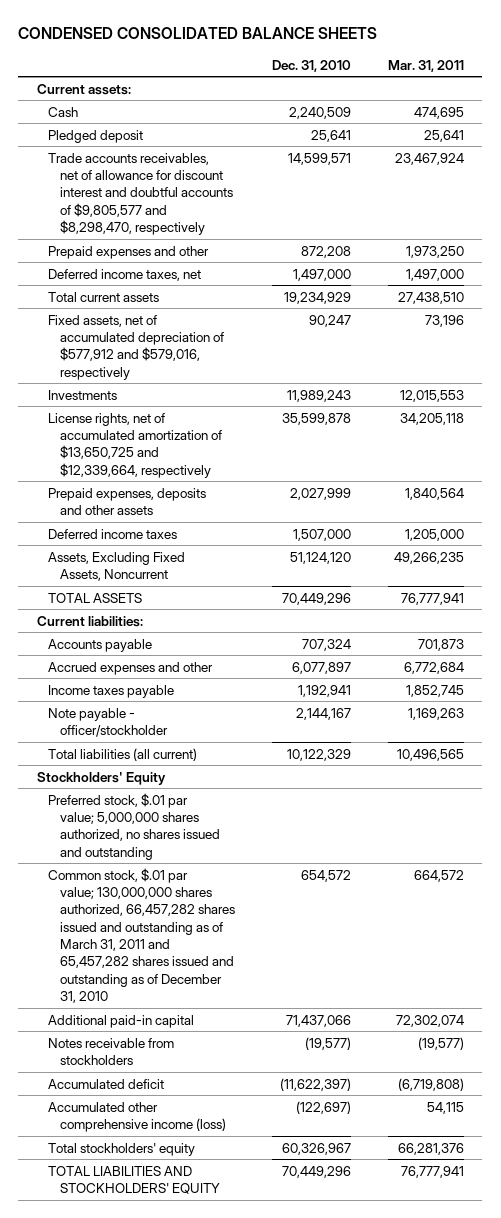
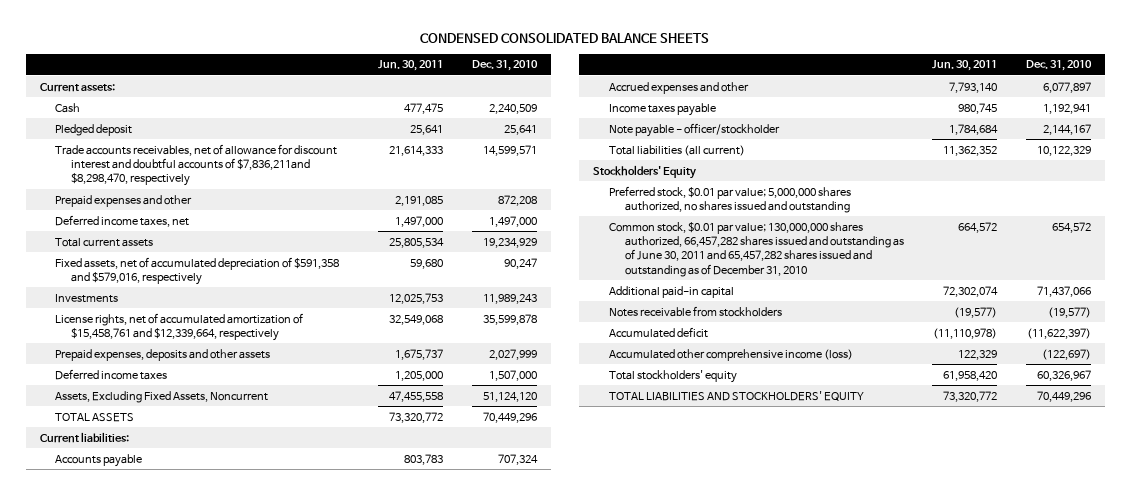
[387,59,464,72] Mar. 31, 2011 -> none
none -> [378,60,444,72] Jun. 30, 2011
[48,152,233,236] Trade accounts receivables, net of allowance for discount interest and doubtful accounts of $9,805,577 and $8,298,470, respectively -> [55,143,338,187] Trade accounts receivables, net of allowance for discount interest and doubtful accounts of $7,836,211and $8,298,470, respectively
[48,314,224,380] Fixed assets, net of accumulated depreciation of $577,912 and $579,016, respectively -> [55,256,340,285] Fixed assets, net of accumulated depreciation of $591,358 and $579,016, respectively
[48,412,222,478] License rights, net of accumulated amortization of $13,650,725 and $12,339,664, respectively -> [55,312,304,341] License rights, net of accumulated amortization of $15,458,761 and $12,339,664, respectively
[48,792,220,860] Preferred stock, $.01 par value; 5,000,000 shares authorized, no shares issued and outstanding -> [609,185,852,213] Preferred stock, $0.01 par value; 5,000,000 shares authorized, no shares issued and outstanding
[48,867,235,1004] Common stock, $.01 par value; 130,000,000 shares authorized, 66,457,282 shares issued and outstanding as of March 31, 2011 and 65,457,282 shares issued and outstanding as of December 31, 2010 -> [609,221,904,277] Common stock, $0.01 par value; 130,000,000 shares authorized, 66,457,282 shares issued and outstanding as of June 30, 2011 and 65,457,282 shares issued and outstanding as of December 31, 2010

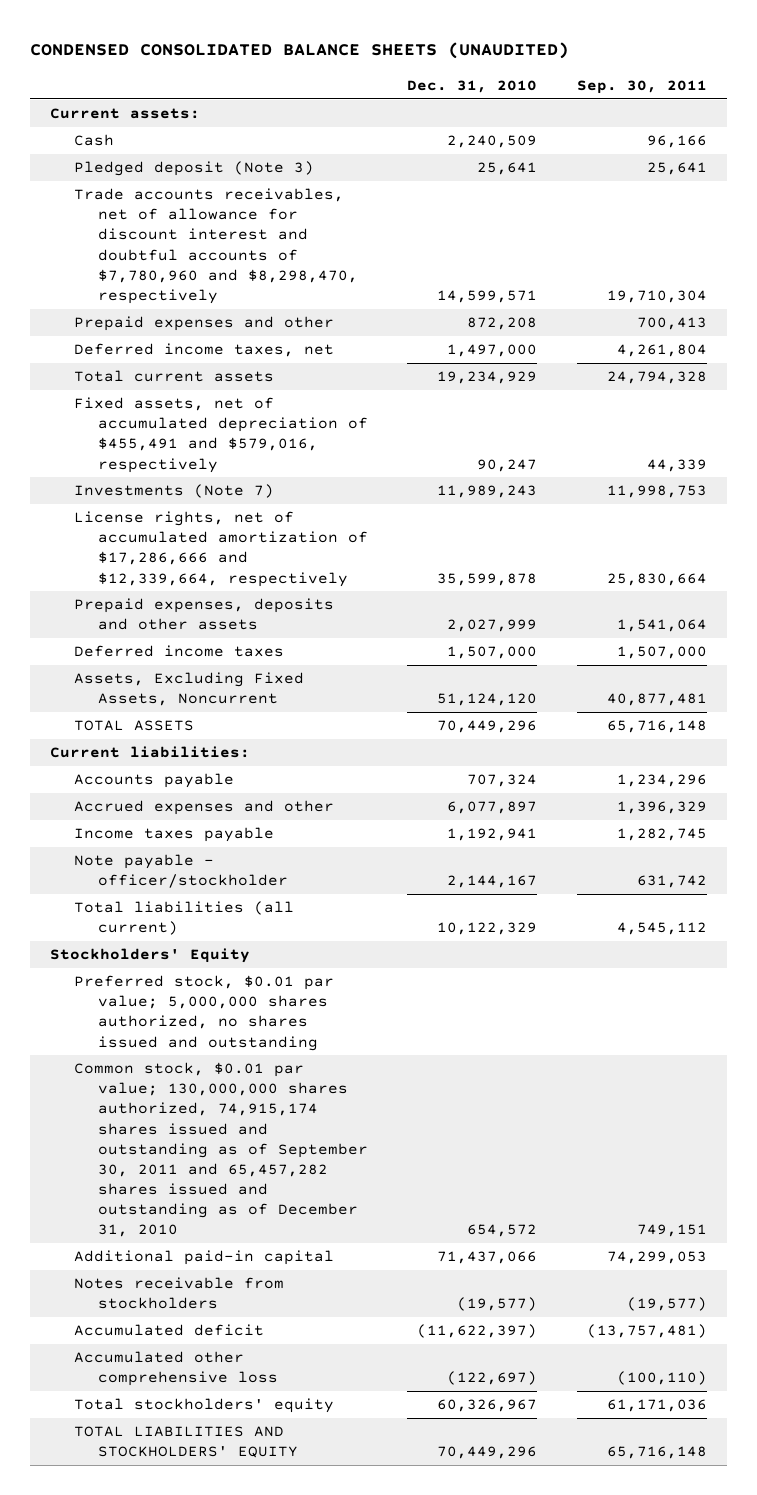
[420,32,710,43] CONDENSED CONSOLIDATED BALANCE SHEETS -> [30,42,570,60] CONDENSED CONSOLIDATED BALANCE SHEETS (UNAUDITED)
[378,60,444,72] Jun. 30, 2011 -> none
none -> [576,79,707,94] Sep. 30, 2011
[55,123,133,136] Pledged deposit -> [73,161,314,177] Pledged deposit (Note 3)
[55,143,338,187] Trade accounts receivables, net of allowance for discount interest and doubtful accounts of $7,836,211and $8,298,470, respectively -> [73,188,358,304] Trade accounts receivables, net of allowance for discount interest and doubtful accounts of $7,780,960 and $8,298,470, respectively
[55,256,340,285] Fixed assets, net of accumulated depreciation of $591,358 and $579,016, respectively -> [73,397,368,473] Fixed assets, net of accumulated depreciation of $455,491 and $579,016, respectively
[55,293,119,303] Investments -> [73,484,274,499] Investments (Note 7)
[55,312,304,341] License rights, net of accumulated amortization of $15,458,761 and $12,339,664, respectively -> [73,511,368,587] License rights, net of accumulated amortization of $17,286,666 and $12,339,664, respectively
[609,221,904,277] Common stock, $0.01 par value; 130,000,000 shares authorized, 66,457,282 shares issued and outstanding as of June 30, 2011 and 65,457,282 shares issued and outstanding as of December 31, 2010 -> [73,1062,368,1237] Common stock, $0.01 par value; 130,000,000 shares authorized, 74,915,174 shares issued and outstanding as of September 30, 2011 and 65,457,282 shares issued and outstanding as of December 31, 2010
[609,348,854,361] Accumulated other comprehensive income (loss) -> [73,1351,278,1387] Accumulated other comprehensive loss

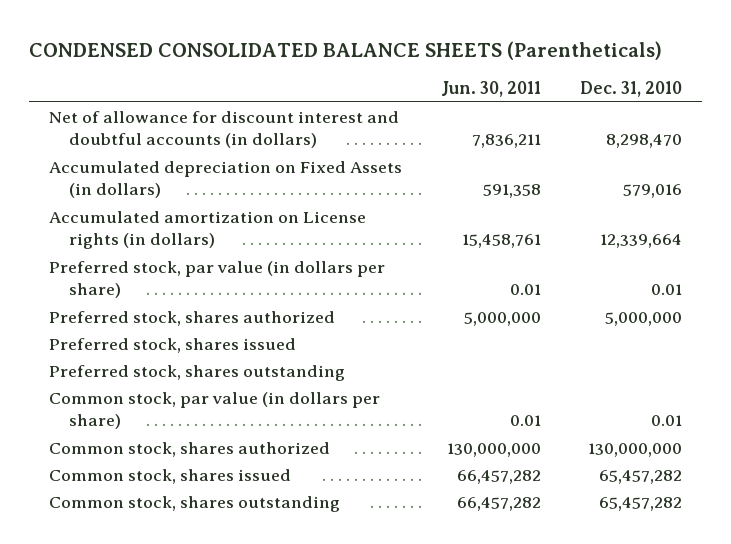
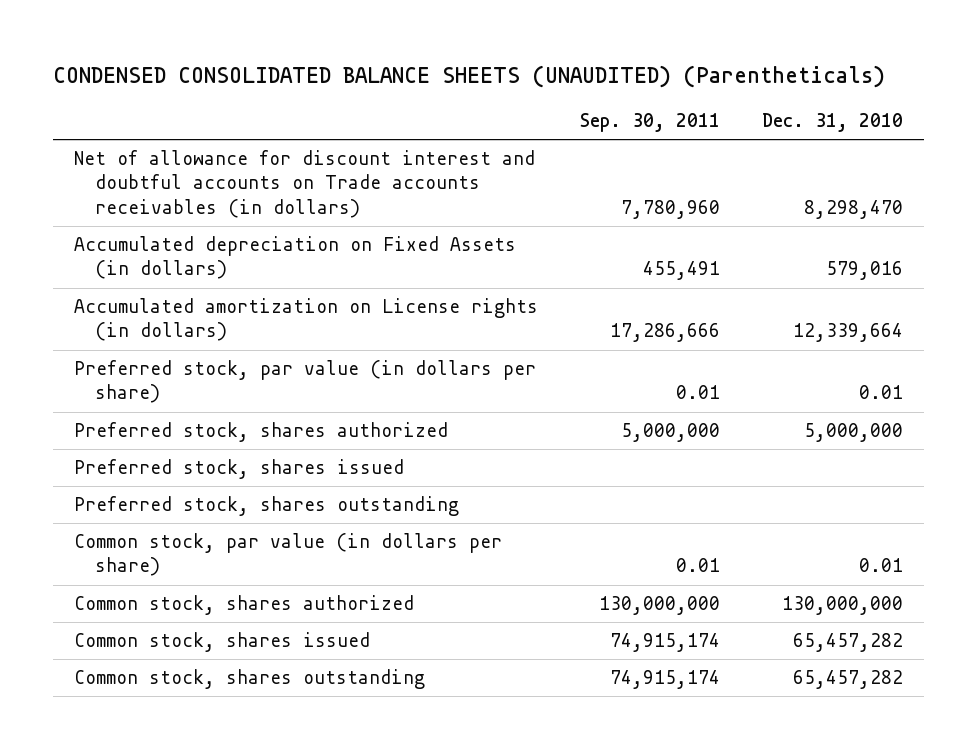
[29,40,663,60] CONDENSED CONSOLIDATED BALANCE SHEETS (Parentheticals) -> [53,64,886,88] CONDENSED CONSOLIDATED BALANCE SHEETS (UNAUDITED) (Parentheticals)
[441,81,542,98] Jun. 30, 2011 -> none
none -> [580,112,721,132] Sep. 30, 2011
[49,110,400,149] Net of allowance for discount interest and doubtful accounts (in dollars) -> [74,150,536,218] Net of allowance for discount interest and doubtful accounts on Trade accounts receivables (in dollars)

